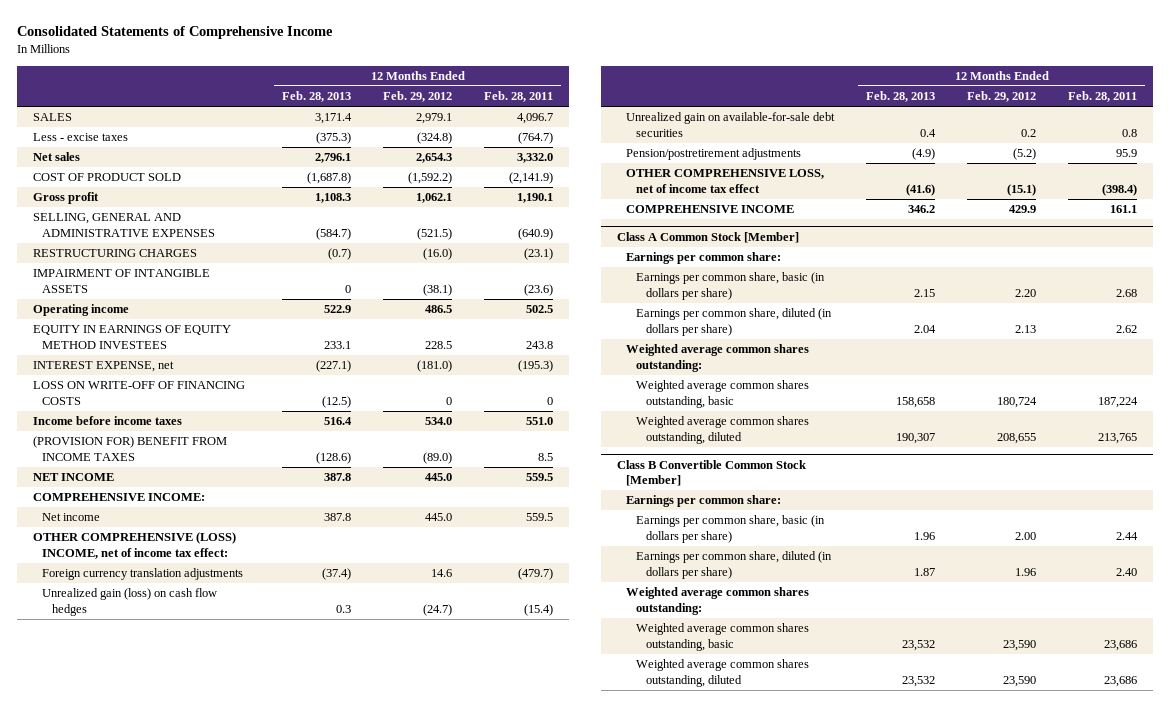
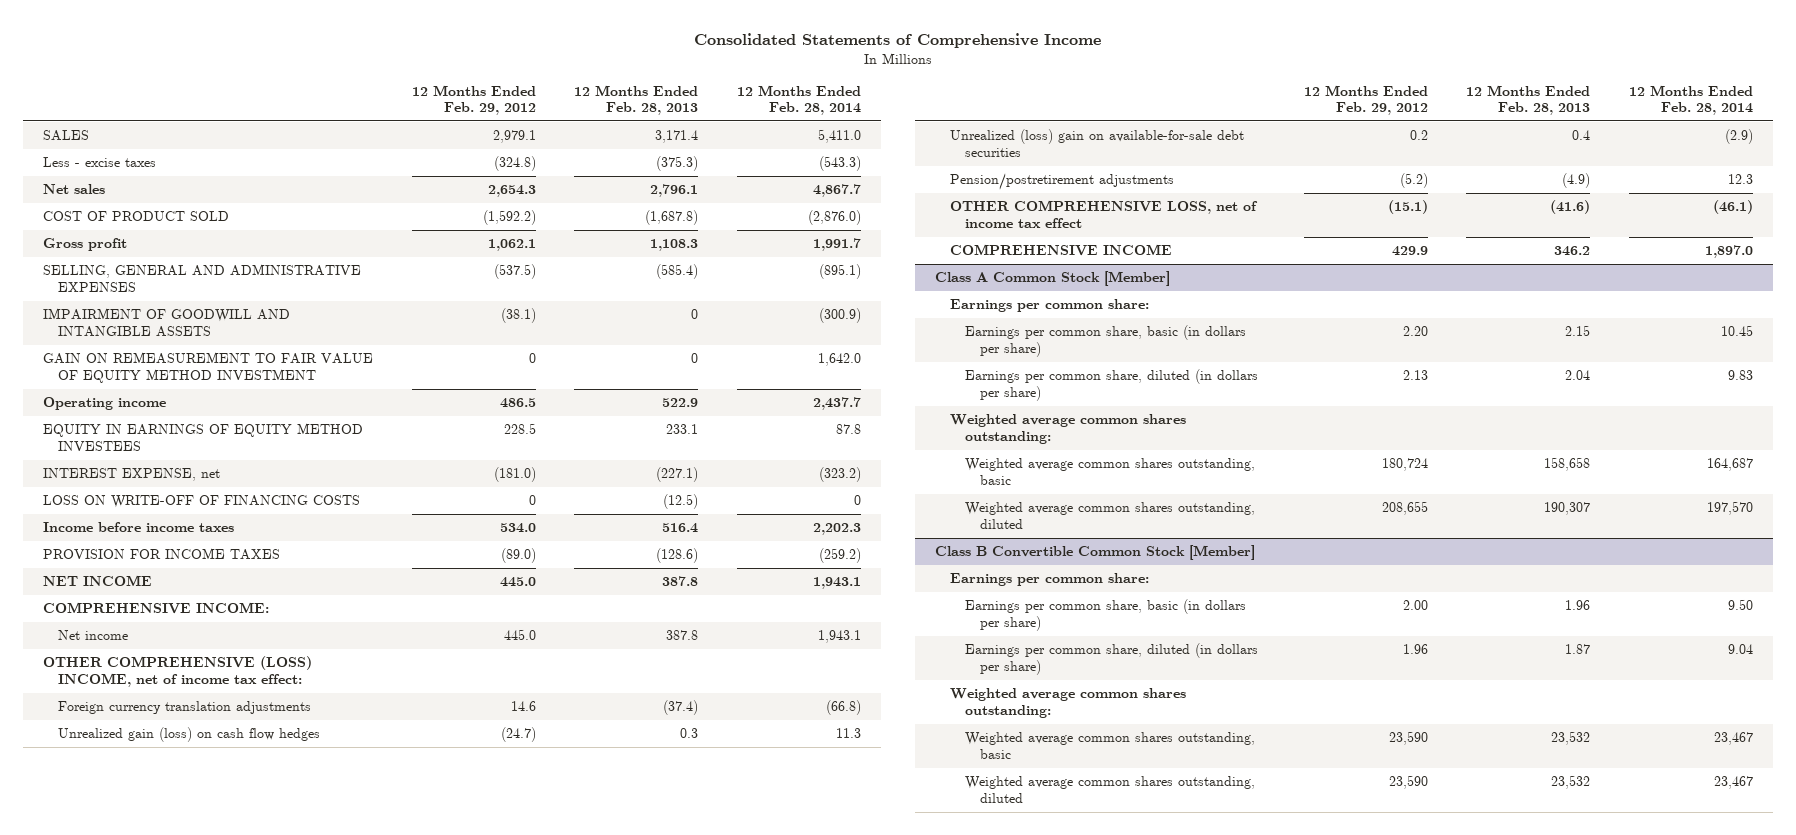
[484,91,554,103] Feb. 28, 2011 -> none
none -> [737,84,862,116] 12 Months Ended Feb. 28, 2014
[32,249,197,258] RESTRUCTURING CHARGES -> none
[316,227,352,240] (584.7) -> [656,264,699,280] (585.4)
[417,227,453,240] (521.5) -> [493,264,536,280] (537.5)
[32,269,210,293] IMPAIRMENT OF INTANGIBLE ASSETS -> [42,308,290,337] IMPAIRMENT OF GOODWILL AND INTANGIBLE ASSETS
none -> [42,352,373,383] GAIN ON REMEASUREMENT TO FAIR VALUE OF EQUITY METHOD INVESTMENT
[32,436,227,461] (PROVISION FOR) BENEFIT FROM INCOME TAXES -> [42,548,280,561] PROVISION FOR INCOME TAXES
[626,112,836,137] Unrealized gain on available-for-sale debt securities -> [949,129,1244,157] Unrealized (loss) gain on available-for-sale debt securities

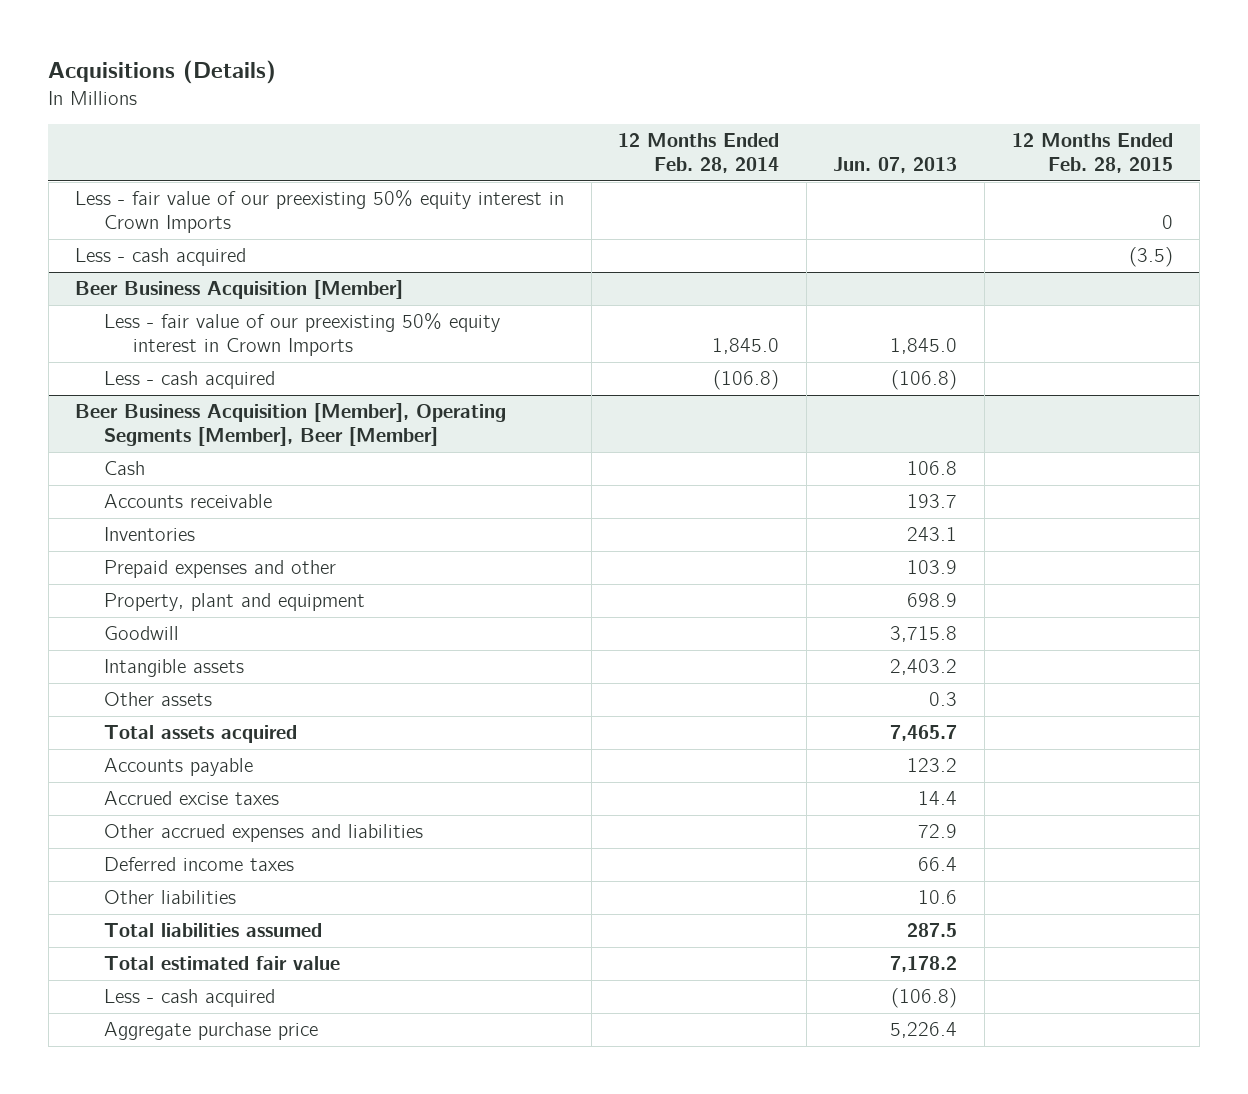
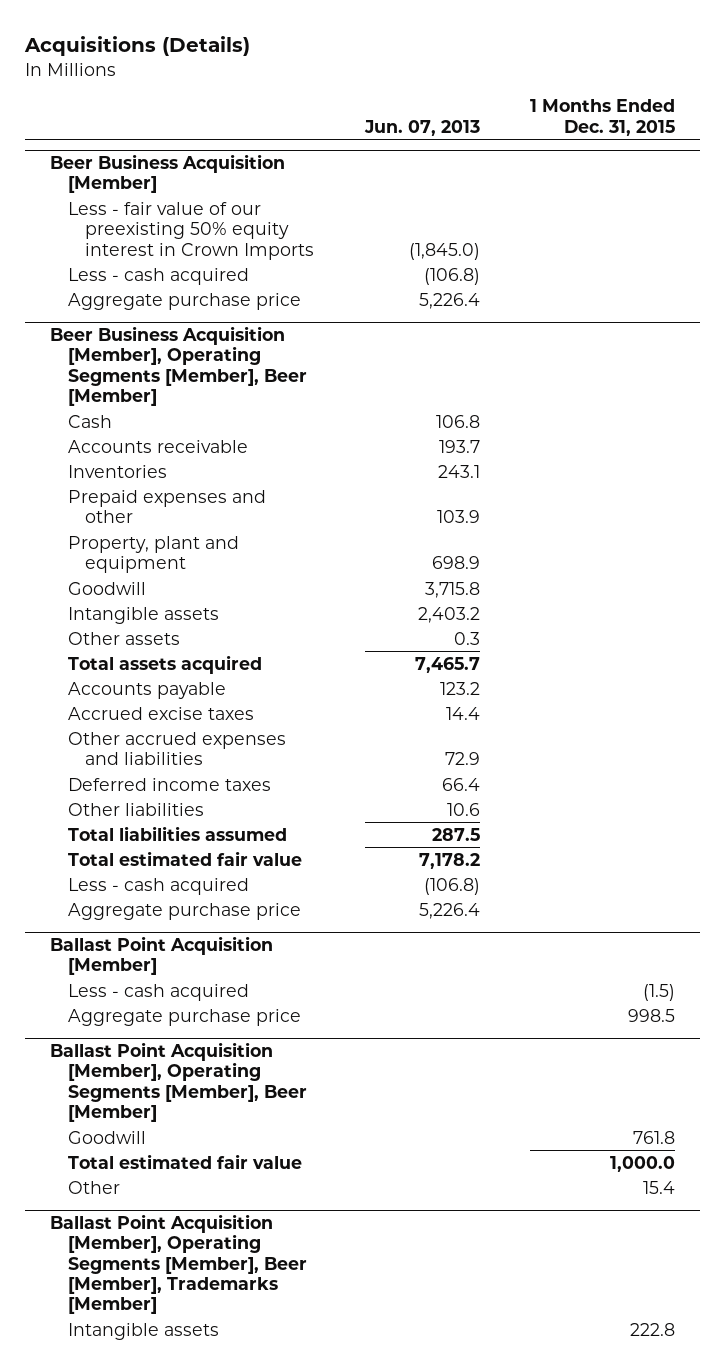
[618,133,780,174] 12 Months Ended Feb. 28, 2014 -> none
[1011,133,1173,174] 12 Months Ended Feb. 28, 2015 -> none
none -> [529,99,675,136] 1 Months Ended Dec. 31, 2015
[75,190,565,234] Less - fair value of our preexisting 50% equity interest in Crown Imports -> none
[75,248,247,267] Less - cash acquired -> none
[890,338,958,355] 1,845.0 -> [408,242,480,260] (1,845.0)
none -> [67,292,301,310] Aggregate purchase price
none -> [50,936,274,976] Ballast Point Acquisition [Member]
none -> [67,983,249,1001] Less - cash acquired
none -> [67,1008,301,1026] Aggregate purchase price
none -> [50,1042,307,1123] Ballast Point Acquisition [Member], Operating Segments [Member], Beer [Member]
none -> [67,1130,146,1144] Goodwill
none -> [67,1153,302,1169] Total estimated fair value
none -> [67,1180,120,1194] Other
none -> [50,1214,307,1315] Ballast Point Acquisition [Member], Operating Segments [Member], Beer [Member], Trademarks [Member]
none -> [67,1322,219,1340] Intangible assets

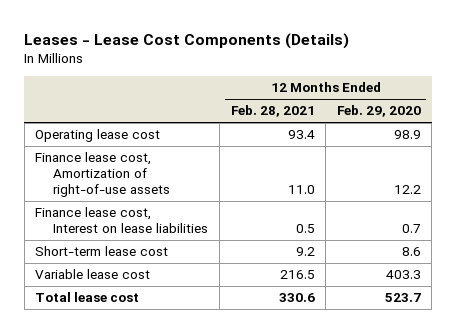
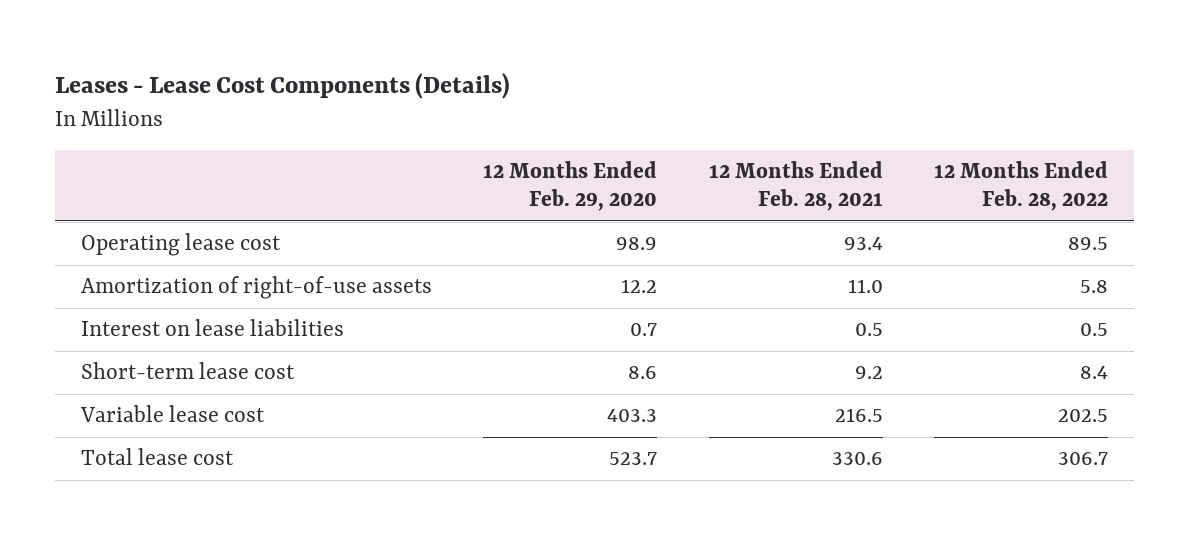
none -> [934,161,1109,212] 12 Months Ended Feb. 28, 2022
[35,152,171,197] Finance lease cost, Amortization of right-of-use assets -> [80,276,432,300] Amortization of right-of-use assets
[35,207,209,234] Finance lease cost, Interest on lease liabilities -> [80,319,344,337] Interest on lease liabilities

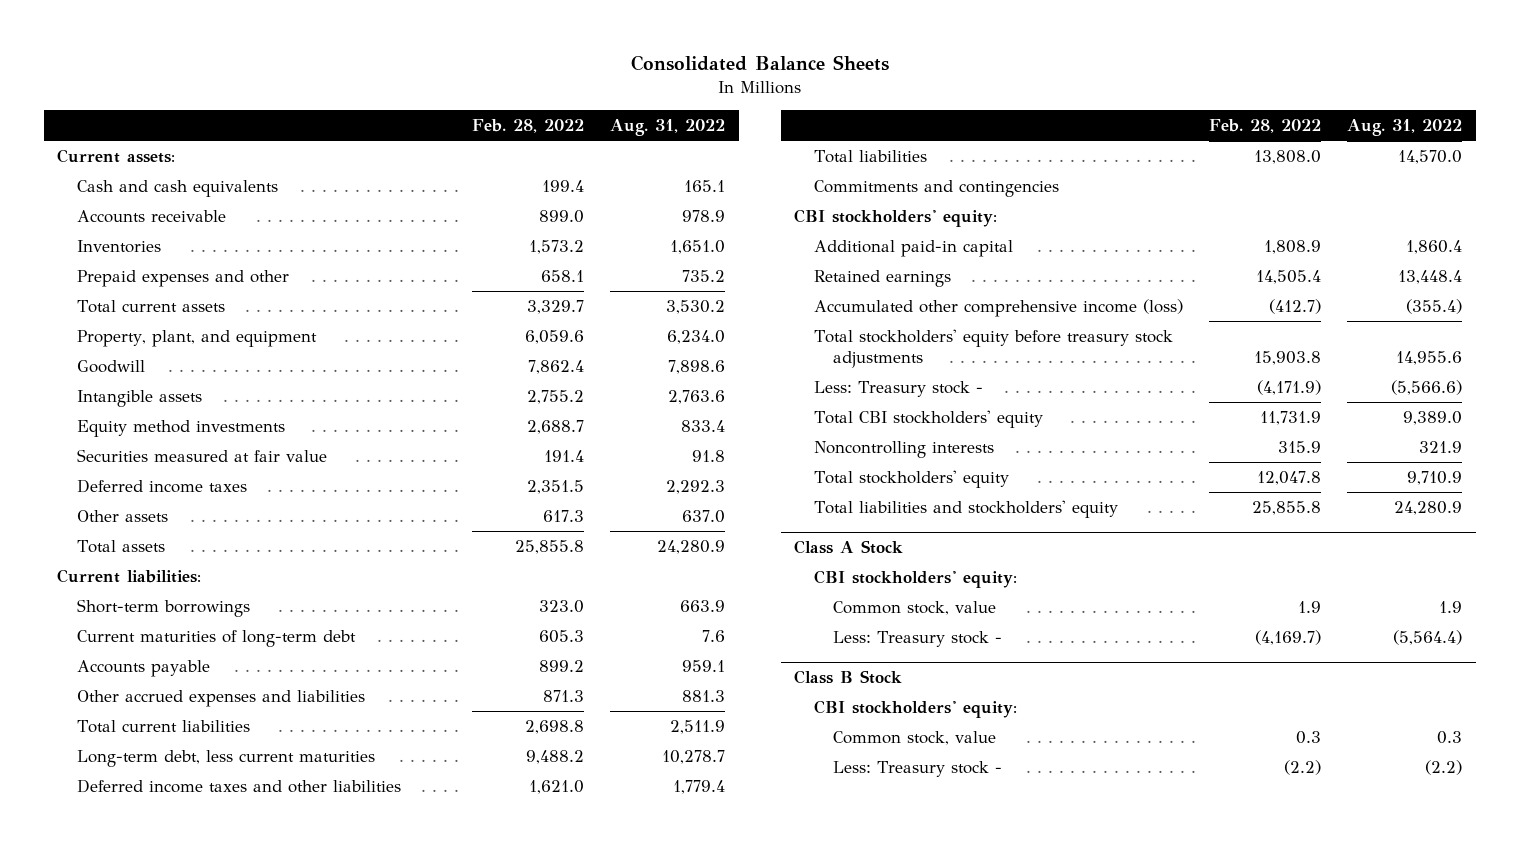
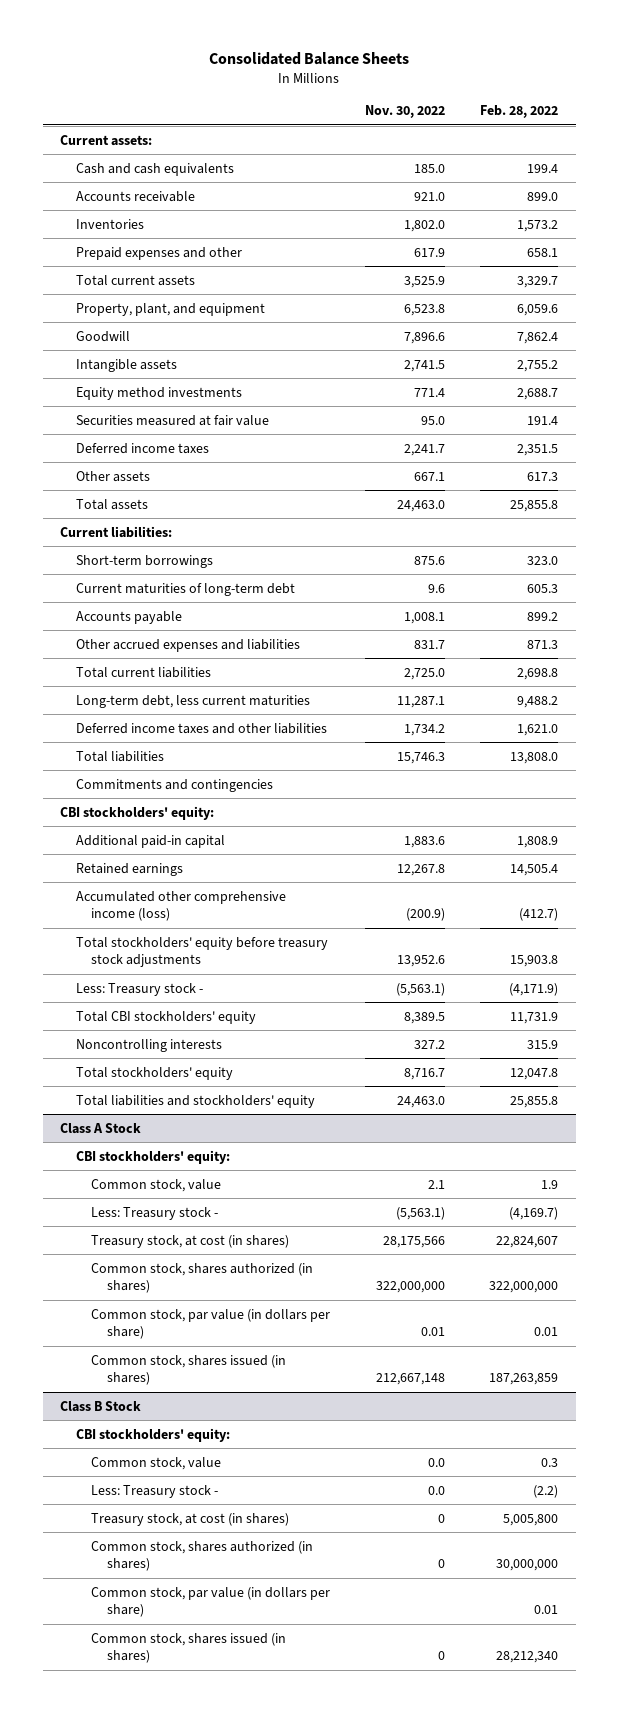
[610,119,726,137] Aug. 31, 2022 -> none
none -> [365,105,446,119] Nov. 30, 2022
none -> [91,1234,290,1248] Treasury stock, at cost (in shares)
none -> [91,1262,314,1294] Common stock, shares authorized (in shares)
none -> [91,1308,331,1340] Common stock, par value (in dollars per share)
none -> [91,1354,287,1386] Common stock, shares issued (in shares)
none -> [91,1512,290,1526] Treasury stock, at cost (in shares)
none -> [91,1540,314,1572] Common stock, shares authorized (in shares)
none -> [91,1586,331,1618] Common stock, par value (in dollars per share)
none -> [91,1632,287,1664] Common stock, shares issued (in shares)

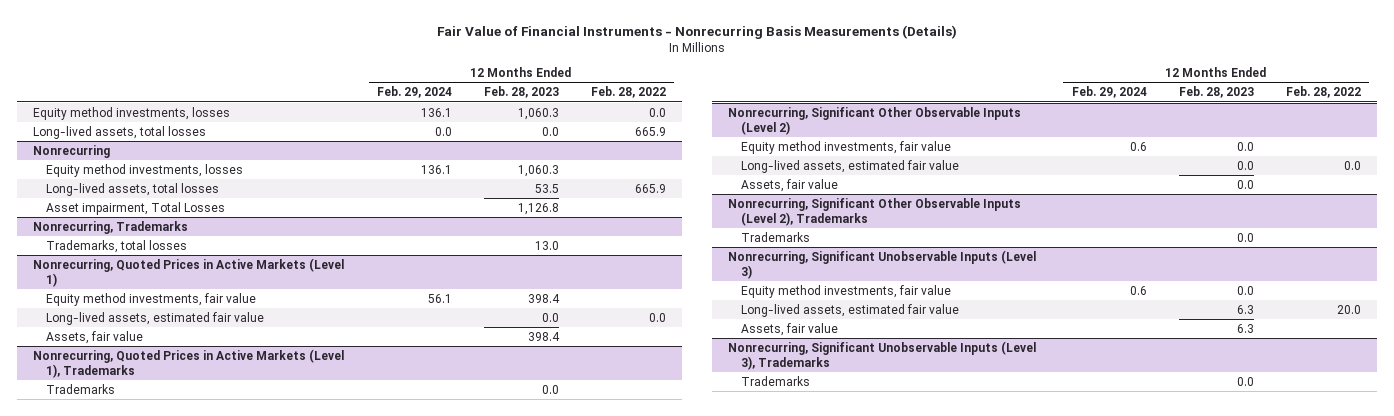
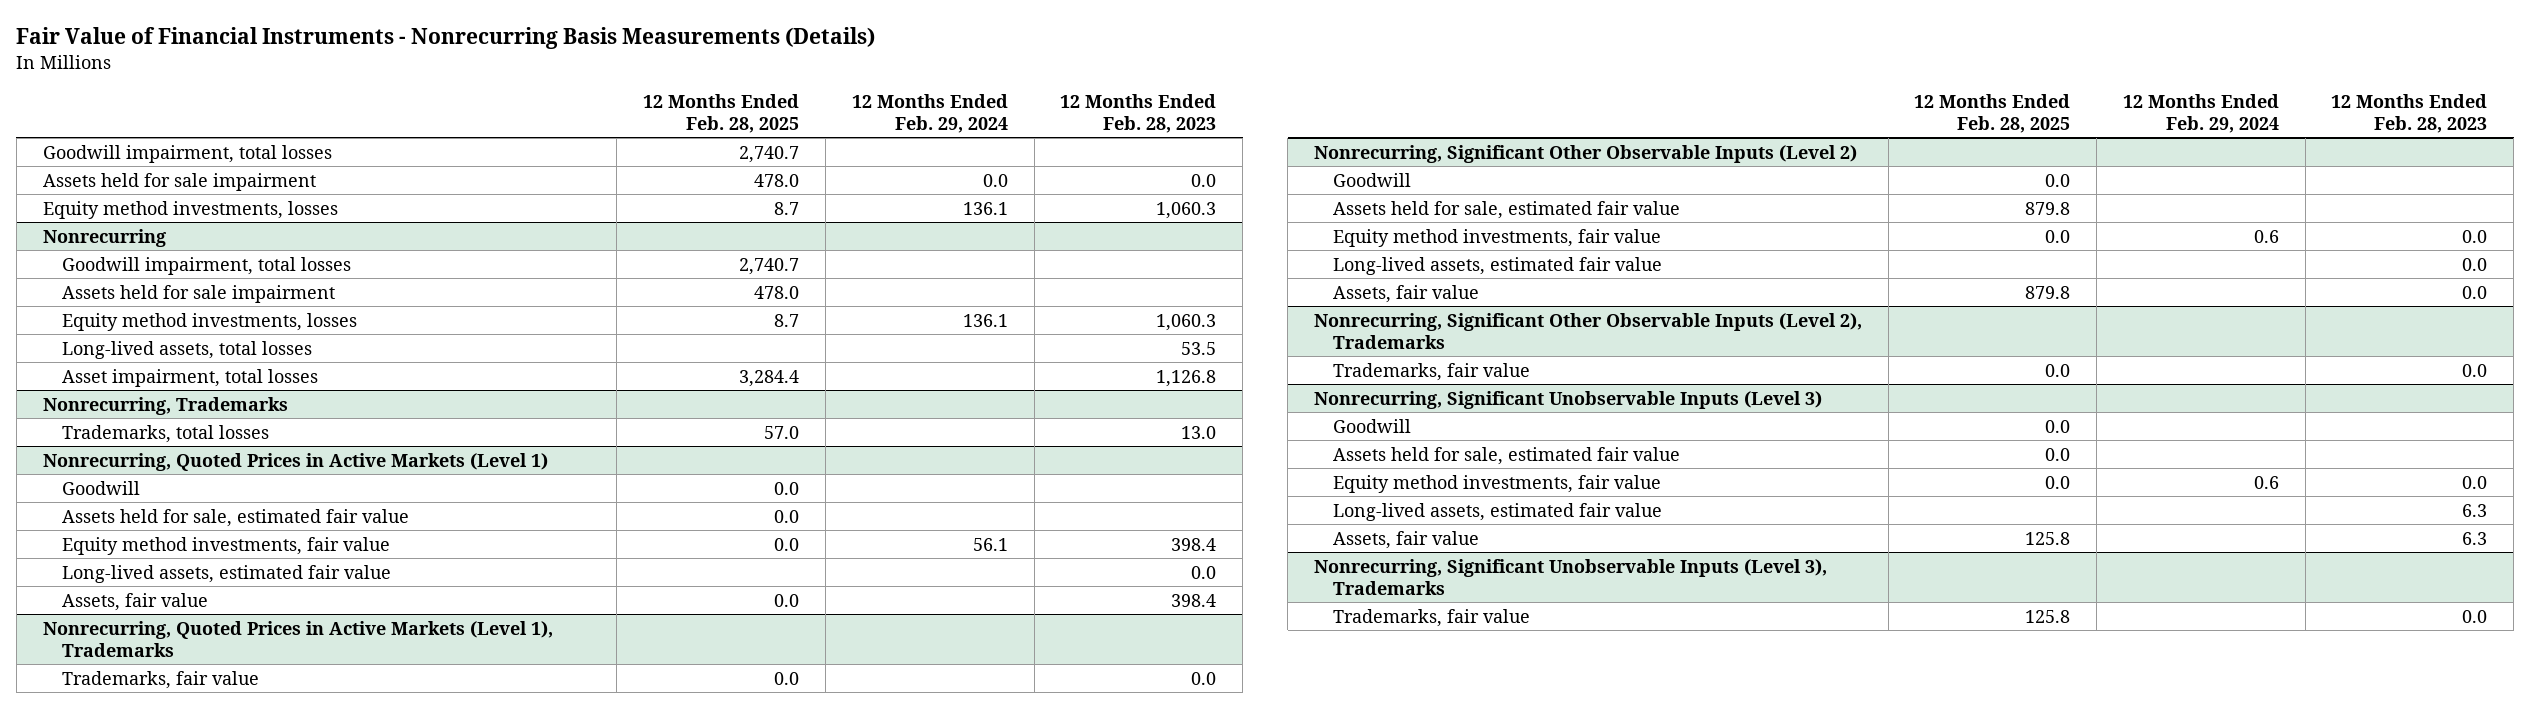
[591,86,667,99] Feb. 28, 2022 -> none
none -> [643,93,800,133] 12 Months Ended Feb. 28, 2025
none -> [42,144,332,163] Goodwill impairment, total losses
none -> [42,172,316,191] Assets held for sale impairment
[33,125,207,139] Long-lived assets, total losses -> none
none -> [61,256,351,275] Goodwill impairment, total losses
none -> [61,284,335,303] Assets held for sale impairment
[45,201,225,215] Asset impairment, Total Losses -> [61,368,318,387] Asset impairment, total losses
none -> [61,480,140,495] Goodwill
none -> [61,508,409,527] Assets held for sale, estimated fair value
[45,383,115,394] Trademarks -> [61,670,259,689] Trademarks, fair value
none -> [1332,172,1411,187] Goodwill
none -> [1332,200,1680,219] Assets held for sale, estimated fair value
[740,231,810,242] Trademarks -> [1332,362,1530,381] Trademarks, fair value
none -> [1332,418,1411,433] Goodwill
none -> [1332,446,1680,465] Assets held for sale, estimated fair value
[740,375,810,386] Trademarks -> [1332,608,1530,627] Trademarks, fair value

